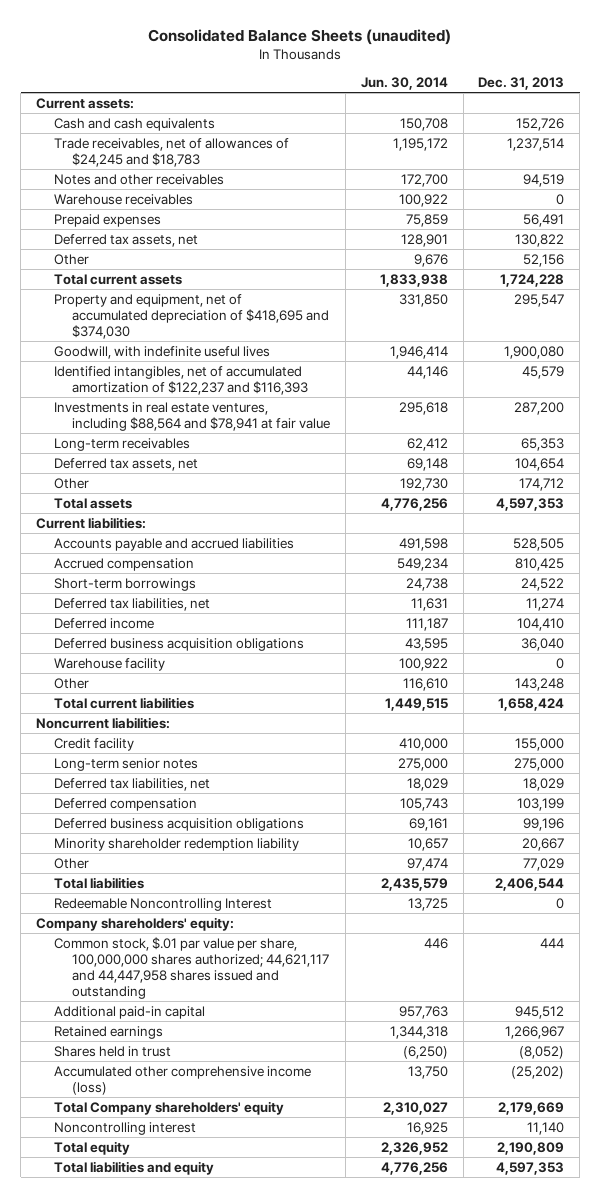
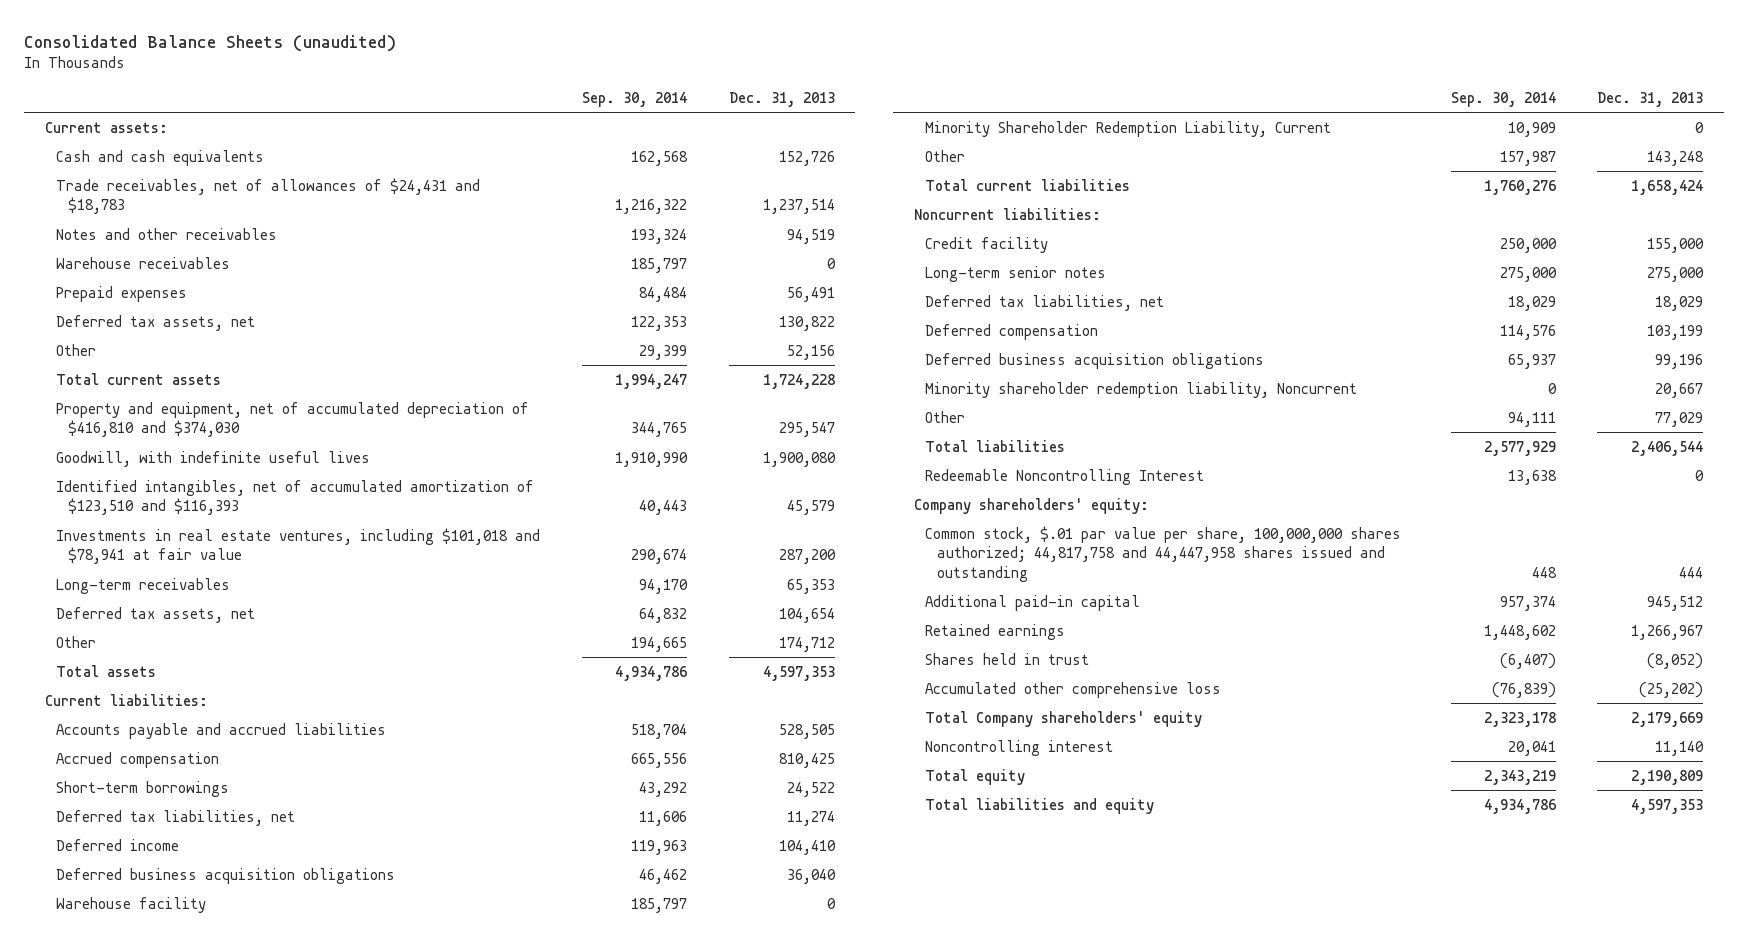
[360,76,448,90] Jun. 30, 2014 -> none
none -> [582,91,688,107] Sep. 30, 2014
[54,137,290,167] Trade receivables, net of allowances of $24,245 and $18,783 -> [56,177,481,215] Trade receivables, net of allowances of $24,431 and $18,783
[54,293,330,340] Property and equipment, net of accumulated depreciation of $418,695 and $374,030 -> [56,401,530,438] Property and equipment, net of accumulated depreciation of $416,810 and $374,030
[54,365,309,395] Identified intangibles, net of accumulated amortization of $122,237 and $116,393 -> [56,479,535,516] Identified intangibles, net of accumulated amortization of $123,510 and $116,393
[54,401,331,431] Investments in real estate ventures, including $88,564 and $78,941 at fair value -> [56,527,541,565] Investments in real estate ventures, including $101,018 and $78,941 at fair value
none -> [925,120,1332,137] Minority Shareholder Redemption Liability, Current
[54,837,300,851] Minority shareholder redemption liability -> [925,381,1358,398] Minority shareholder redemption liability, Noncurrent
[54,936,330,1000] Common stock, $.01 par value per share, 100,000,000 shares authorized; 44,621,117 and 44,447,958 shares issued and outstanding -> [925,525,1402,582] Common stock, $.01 par value per share, 100,000,000 shares authorized; 44,817,758 and 44,447,958 shares issued and outstanding
[54,1065,312,1095] Accumulated other comprehensive income (loss) -> [925,681,1222,698] Accumulated other comprehensive loss

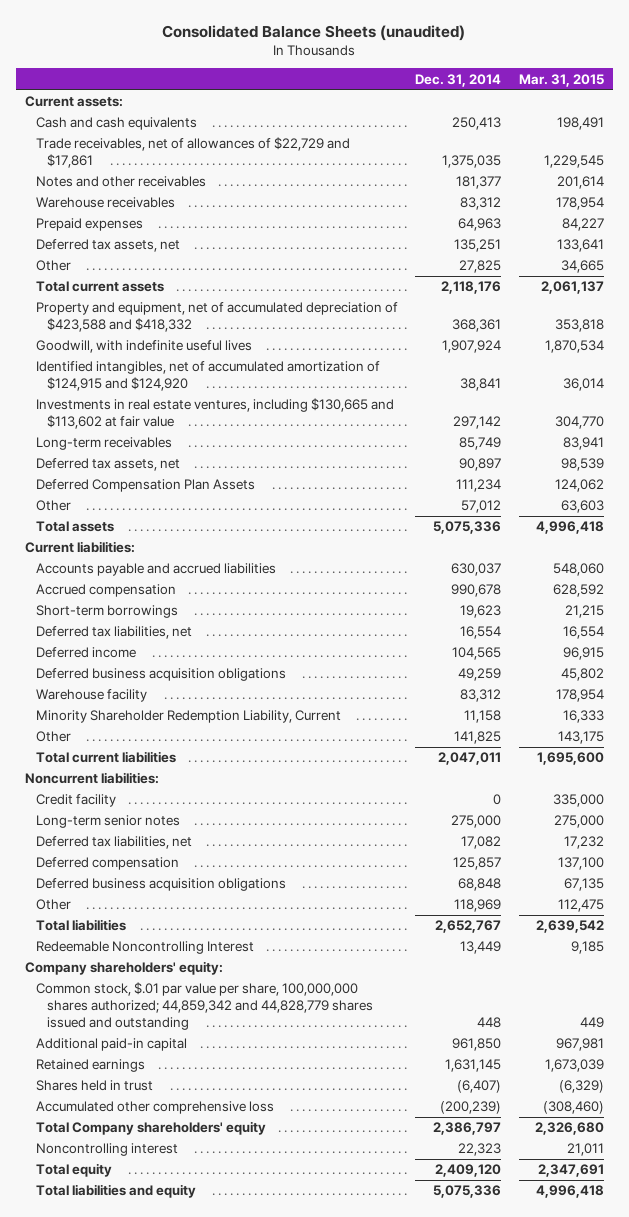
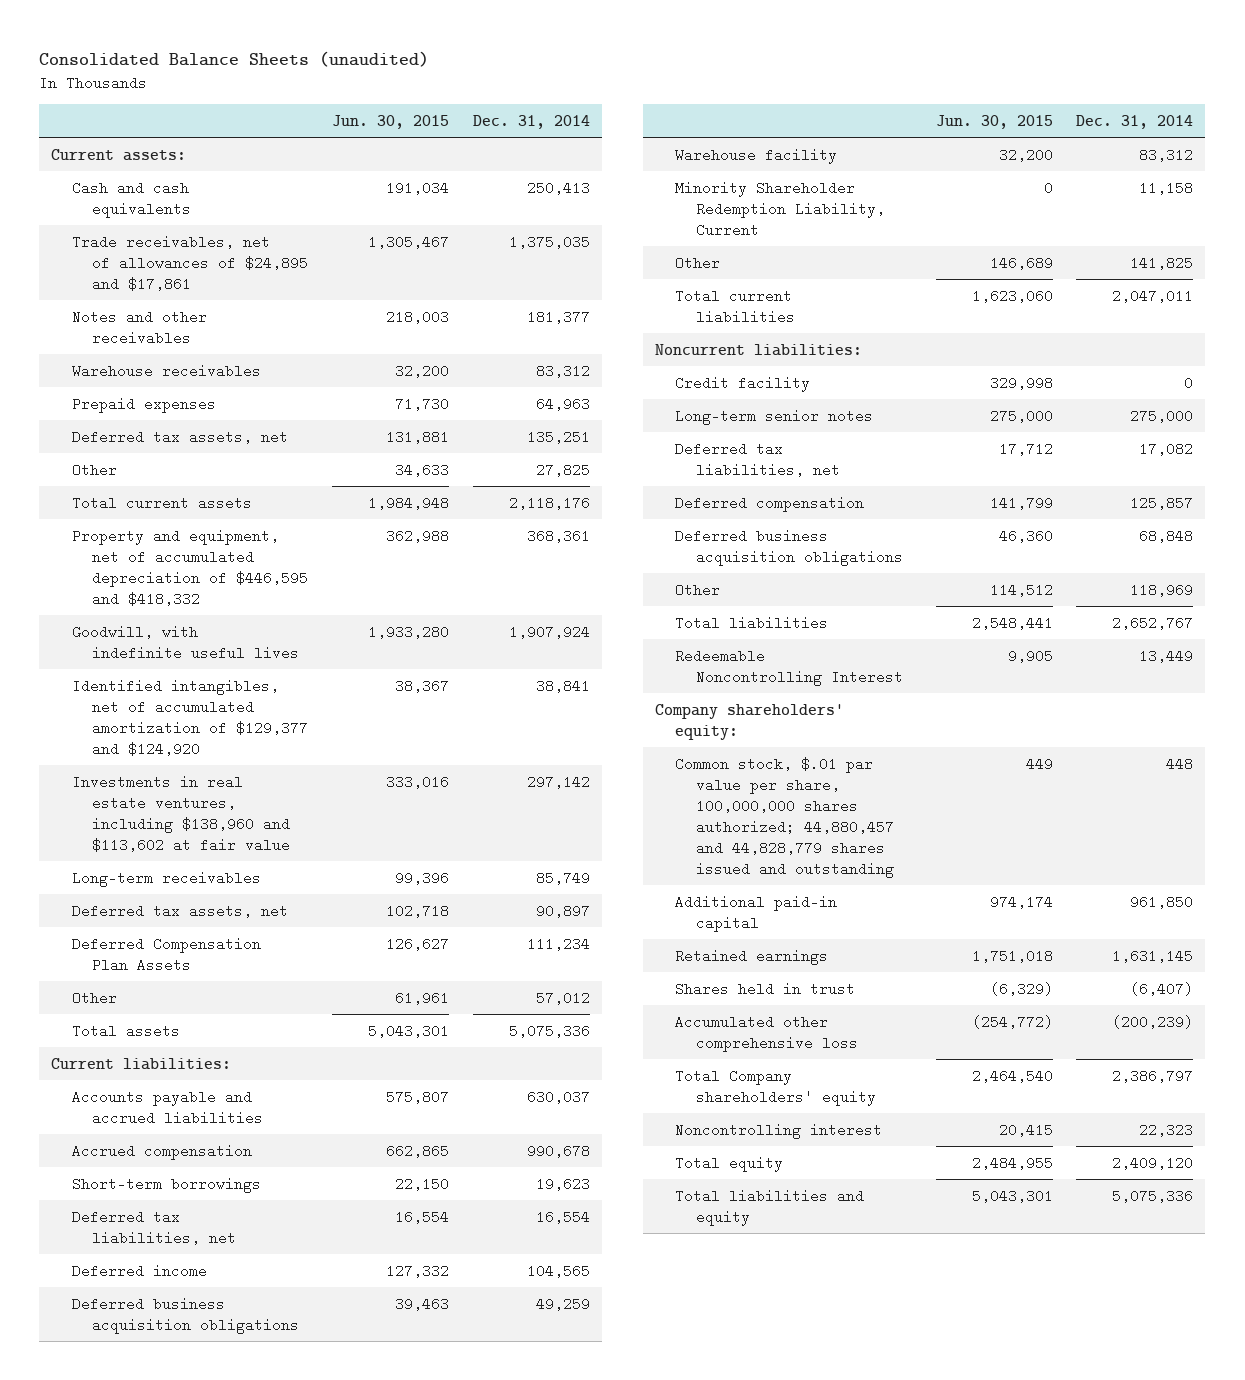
[518,73,604,87] Mar. 31, 2015 -> none
none -> [331,114,449,129] Jun. 30, 2015
[35,137,350,169] Trade receivables, net of allowances of $22,729 and $17,861 -> [71,234,309,291] Trade receivables, net of allowances of $24,895 and $17,861
[35,302,398,333] Property and equipment, net of accumulated depreciation of $423,588 and $418,332 -> [71,528,309,606] Property and equipment, net of accumulated depreciation of $446,595 and $418,332
[35,361,380,392] Identified intangibles, net of accumulated amortization of $124,915 and $124,920 -> [71,678,309,756] Identified intangibles, net of accumulated amortization of $129,377 and $124,920
[35,398,394,430] Investments in real estate ventures, including $130,665 and $113,602 at fair value -> [71,774,291,852] Investments in real estate ventures, including $138,960 and $113,602 at fair value
[35,982,374,1030] Common stock, $.01 par value per share, 100,000,000 shares authorized; 44,859,342 and 44,828,779 shares issued and outstanding -> [675,756,894,878] Common stock, $.01 par value per share, 100,000,000 shares authorized; 44,880,457 and 44,828,779 shares issued and outstanding

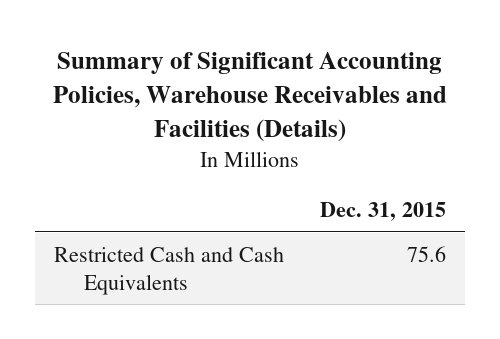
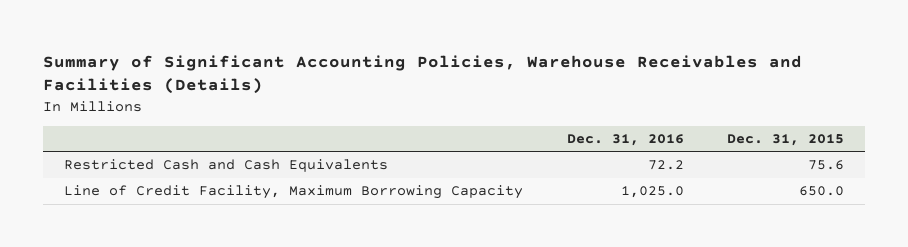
none -> [566,134,684,147] Dec. 31, 2016
none -> [64,185,524,200] Line of Credit Facility, Maximum Borrowing Capacity

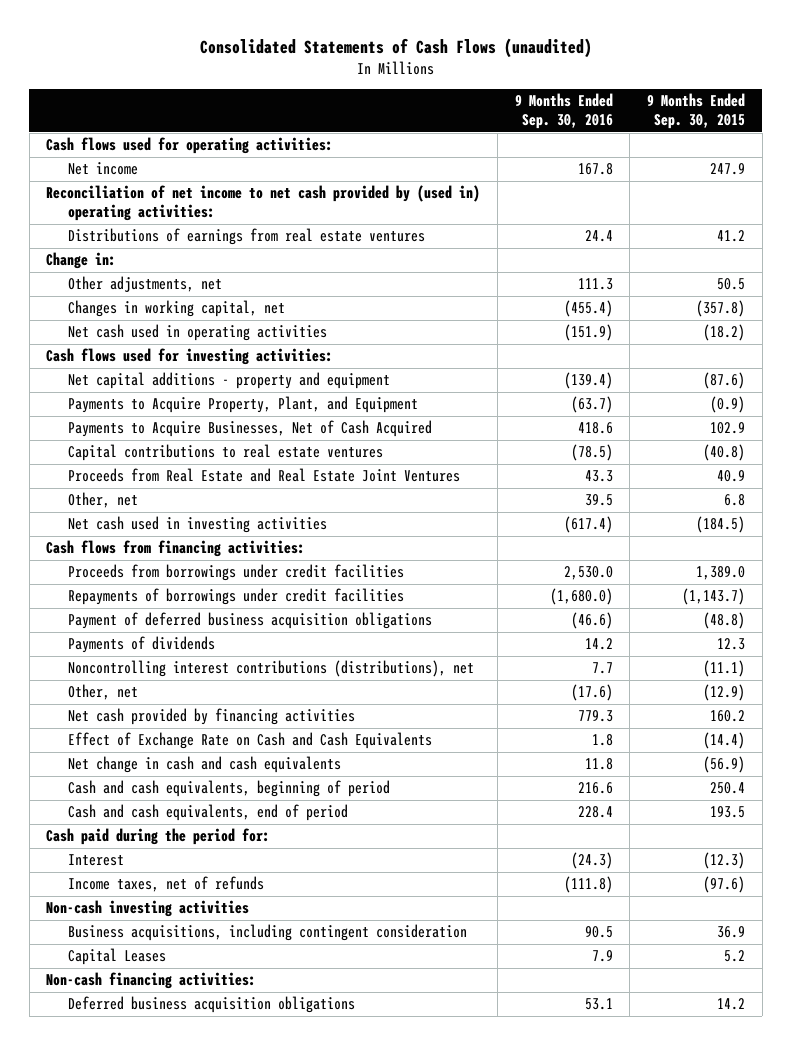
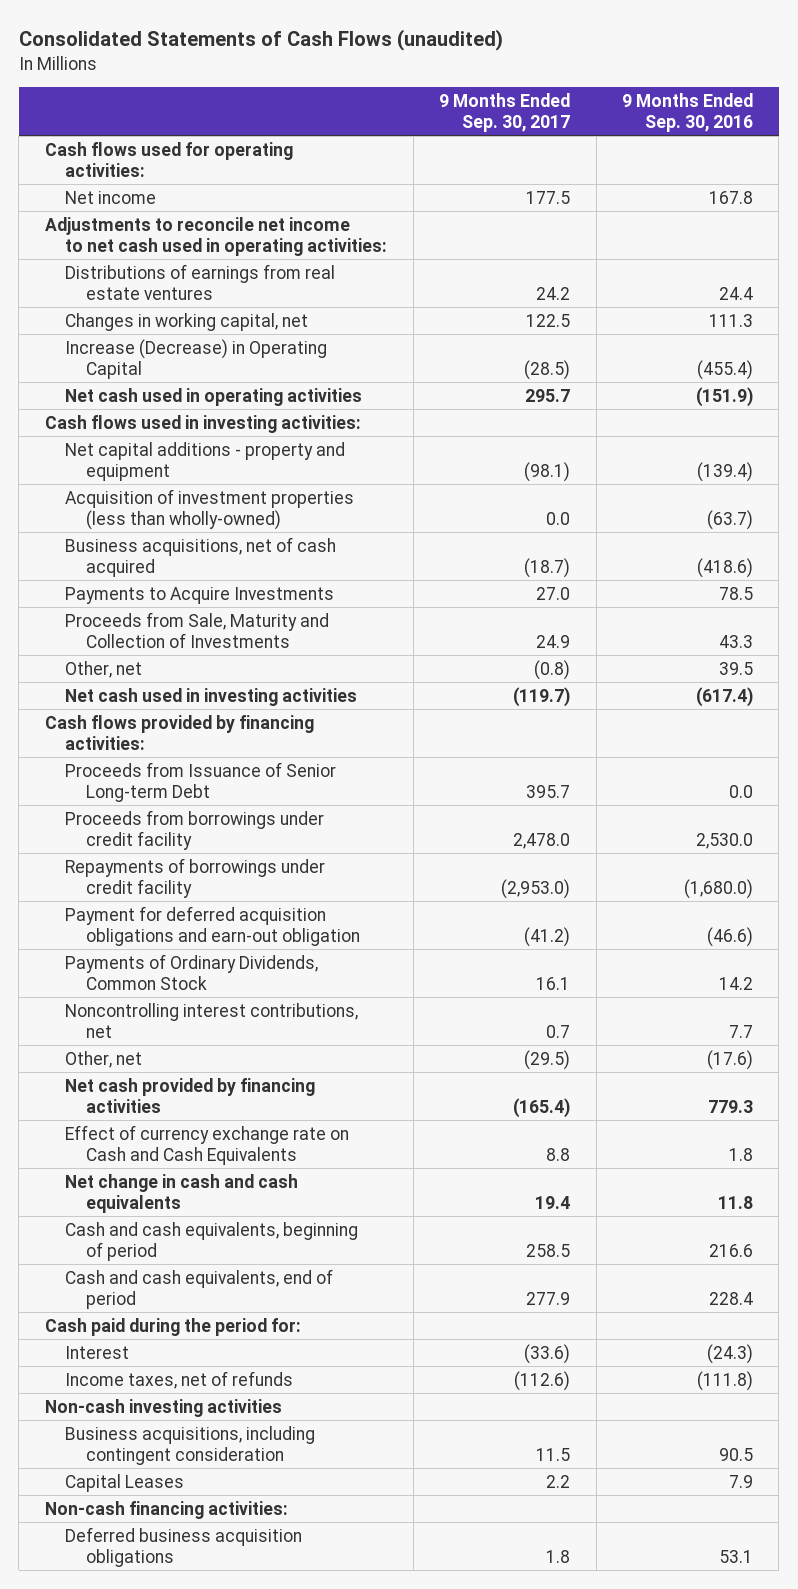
[647,93,746,130] 9 Months Ended Sep. 30, 2015 -> none
none -> [439,93,571,132] 9 Months Ended Sep. 30, 2017
[46,185,481,222] Reconciliation of net income to net cash provided by (used in) operating activities: -> [44,216,388,256] Adjustments to reconcile net income to net cash used in operating activities:
[46,252,117,270] Change in: -> none
[68,276,223,293] Other adjustments, net -> none
[563,300,613,318] (455.4) -> [709,313,754,327] 111.3
none -> [65,338,328,379] Increase (Decrease) in Operating Capital
[46,348,334,366] Cash flows used for investing activities: -> [44,414,361,433] Cash flows used in investing activities:
[68,444,384,462] Capital contributions to real estate ventures -> none
[68,396,419,414] Payments to Acquire Property, Plant, and Equipment -> [65,488,355,530] Acquisition of investment properties (less than wholly-owned)
[68,420,433,438] Payments to Acquire Businesses, Net of Cash Acquired -> [65,536,337,577] Business acquisitions, net of cash acquired
[577,422,613,435] 418.6 -> [697,557,754,578] (418.6)
none -> [65,586,335,604] Payments to Acquire Investments
[68,468,461,483] Proceeds from Real Estate and Real Estate Joint Ventures -> [65,611,330,648] Proceeds from Sale, Maturity and Collection of Investments
[46,540,306,558] Cash flows from financing activities: -> [44,714,314,750] Cash flows provided by financing activities:
none -> [65,761,337,802] Proceeds from Issuance of Senior Long-term Debt
[68,564,405,582] Proceeds from borrowings under credit facilities -> [65,809,325,850] Proceeds from borrowings under credit facility
[68,588,405,606] Repayments of borrowings under credit facilities -> [65,857,326,898] Repayments of borrowings under credit facility
[68,612,433,630] Payment of deferred business acquisition obligations -> [65,905,360,946] Payment for deferred acquisition obligations and earn-out obligation
[68,636,216,654] Payments of dividends -> [65,953,319,990] Payments of Ordinary Dividends, Common Stock
[68,660,475,678] Noncontrolling interest contributions (distributions), net -> [65,1002,359,1038] Noncontrolling interest contributions, net
[68,732,433,750] Effect of Exchange Rate on Cash and Cash Equivalents -> [65,1124,350,1165] Effect of currency exchange rate on Cash and Cash Equivalents

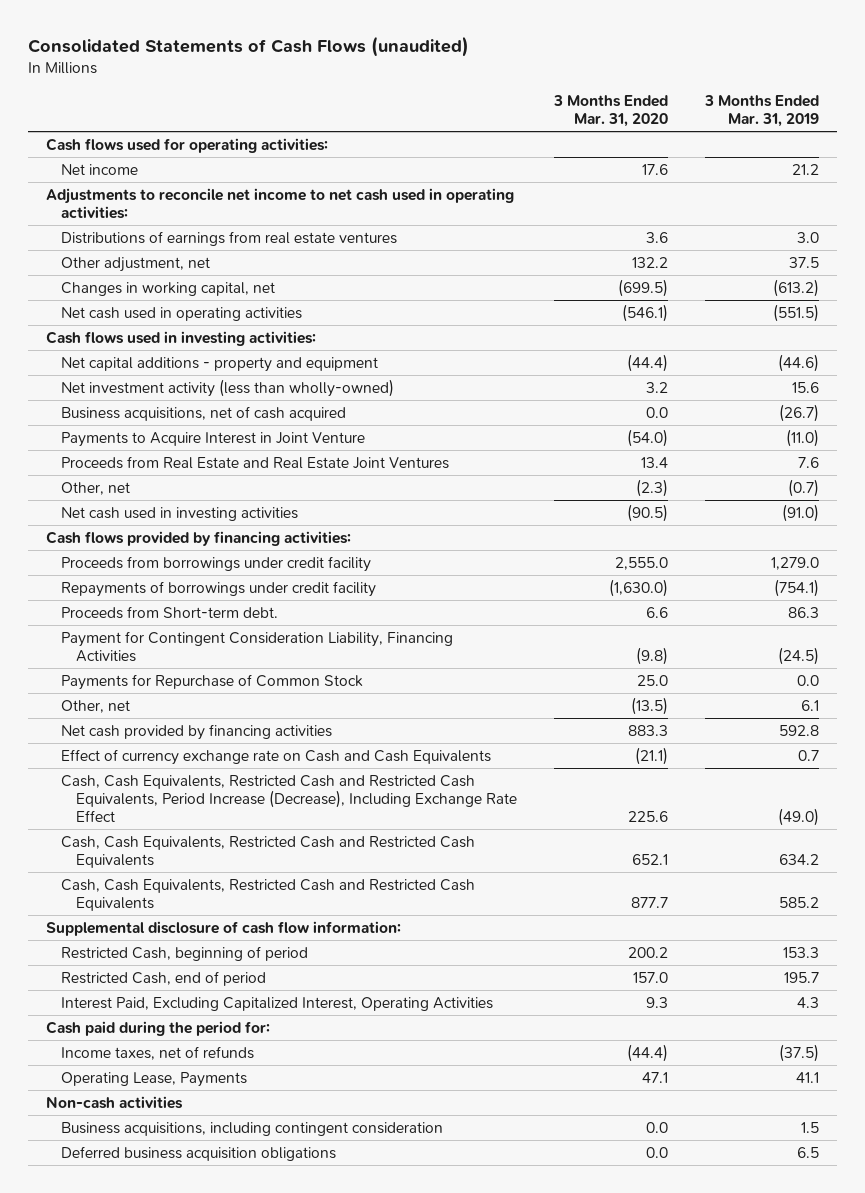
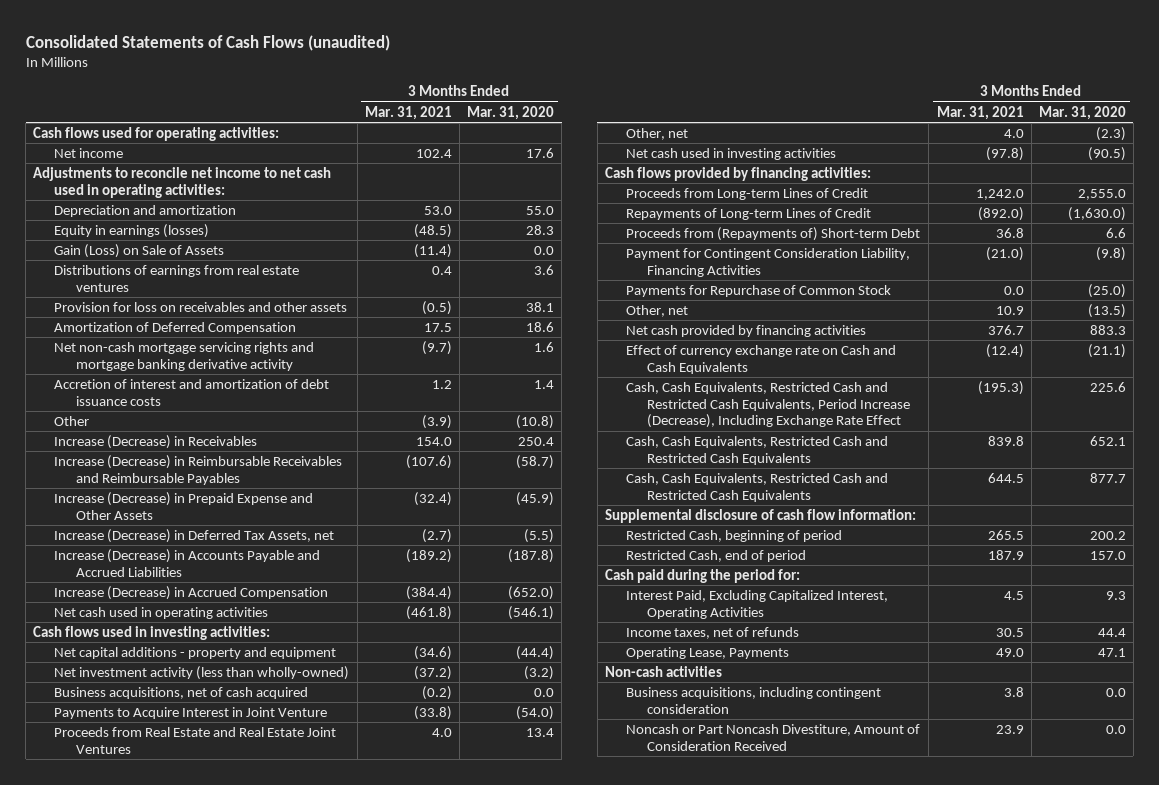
[703,95,819,127] 3 Months Ended Mar. 31, 2019 -> none
none -> [364,105,452,120] Mar. 31, 2021
none -> [54,204,237,217] Depreciation and amortization
none -> [54,223,210,238] Equity in earnings (losses)
none -> [54,243,225,258] Gain (Loss) on Sale of Assets
[61,281,276,296] Changes in working capital, net -> none
none -> [54,301,348,312] Provision for loss on receivables and other assets
none -> [54,321,297,334] Amortization of Deferred Compensation
none -> [54,341,315,371] Net non-cash mortgage servicing rights and mortgage banking derivative activity
none -> [54,378,330,406] Accretion of interest and amortization of debt issuance costs
[61,256,211,272] Other adjustment, net -> [54,415,90,426] Other
[631,256,668,268] 132.2 -> [516,414,555,429] (10.8)
none -> [54,434,258,449] Increase (Decrease) in Receivables
none -> [54,454,343,485] Increase (Decrease) in Reimbursable Receivables and Reimbursable Payables
none -> [54,491,314,520] Increase (Decrease) in Prepaid Expense and Other Assets
none -> [54,528,335,543] Increase (Decrease) in Deferred Tax Assets, net
none -> [54,548,321,577] Increase (Decrease) in Accounts Payable and Accrued Liabilities
none -> [54,585,329,600] Increase (Decrease) in Accrued Compensation
[645,381,668,393] 3.2 -> [524,665,555,680] (3.2)
[61,555,372,572] Proceeds from borrowings under credit facility -> [626,187,869,200] Proceeds from Long-term Lines of Credit
[61,580,377,597] Repayments of borrowings under credit facility -> [626,207,872,220] Repayments of Long-term Lines of Credit
[61,605,279,619] Proceeds from Short-term debt. -> [626,226,921,241] Proceeds from (Repayments of) Short-term Debt
[636,674,668,686] 25.0 -> [1087,283,1126,298] (25.0)
[61,996,494,1011] Interest Paid, Excluding Capitalized Interest, Operating Activities -> [626,589,889,619] Interest Paid, Excluding Capitalized Interest, Operating Activities
[626,1043,668,1062] (44.4) -> [1097,627,1126,637] 44.4
[61,1145,337,1161] Deferred business acquisition obligations -> none
none -> [626,723,921,751] Noncash or Part Noncash Divestiture, Amount of Consideration Received

